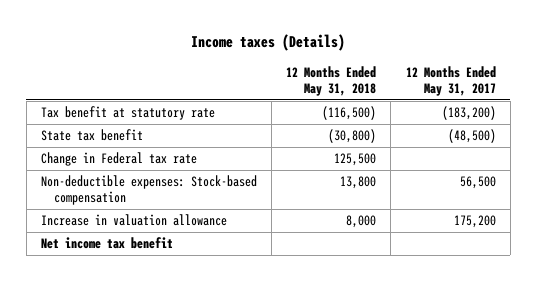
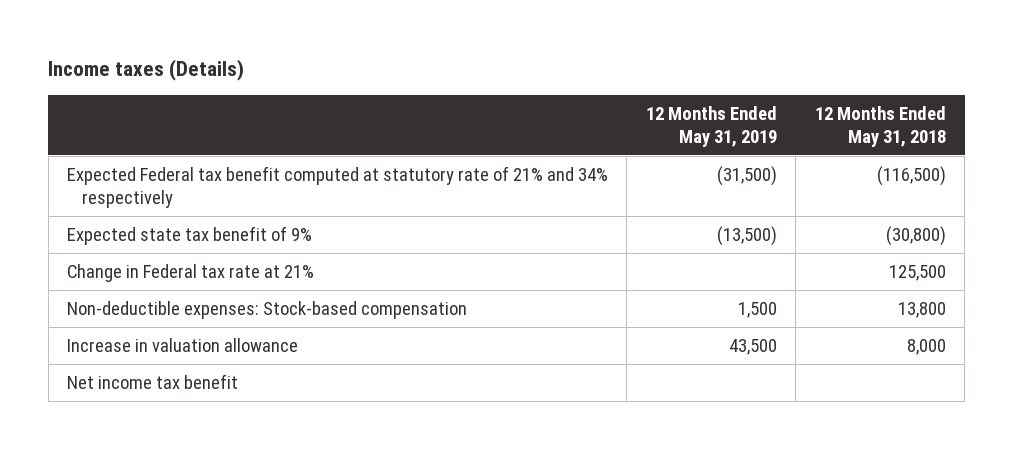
[405,65,496,96] 12 Months Ended May 31, 2017 -> none
none -> [645,105,777,147] 12 Months Ended May 31, 2019
[40,106,215,121] Tax benefit at statutory rate -> [67,165,609,209] Expected Federal tax benefit computed at statutory rate of 21% and 34% respectively
[40,129,143,142] State tax benefit -> [67,225,313,245] Expected state tax benefit of 9%
[40,152,197,167] Change in Federal tax rate -> [67,263,315,282] Change in Federal tax rate at 21%

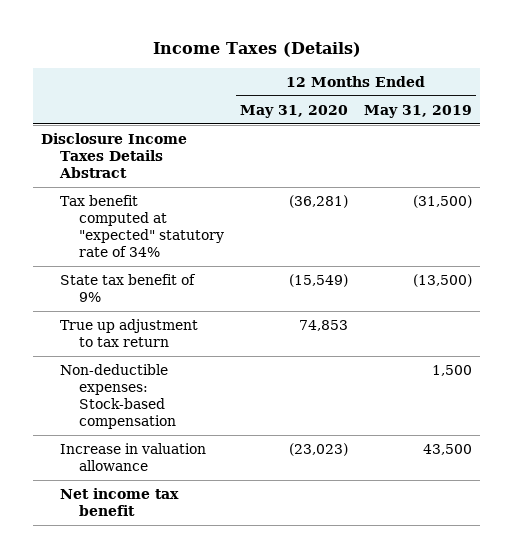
[48,59,245,82] Income taxes (Details) -> [152,42,361,58] Income Taxes (Details)
[814,105,946,147] 12 Months Ended May 31, 2018 -> none
none -> [240,104,349,118] May 31, 2020
[67,263,315,282] Change in Federal tax rate at 21% -> none
none -> [41,132,188,178] Disclosure Income Taxes Details Abstract
[67,165,609,209] Expected Federal tax benefit computed at statutory rate of 21% and 34% respectively -> [60,194,225,258] Tax benefit computed at "expected" statutory rate of 34%
[67,225,313,245] Expected state tax benefit of 9% -> [60,273,197,302] State tax benefit of 9%
none -> [60,318,199,347] True up adjustment to tax return

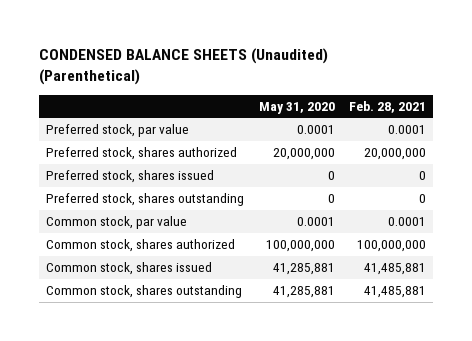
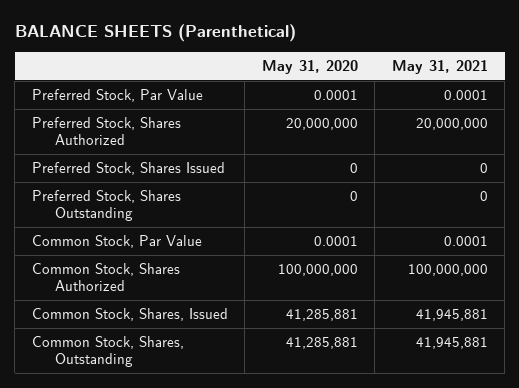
[39,48,329,86] CONDENSED BALANCE SHEETS (Unaudited) (Parenthetical) -> [14,24,296,43] BALANCE SHEETS (Parenthetical)
[348,100,426,113] Feb. 28, 2021 -> none
none -> [391,59,488,74] May 31, 2021
[46,124,190,138] Preferred stock, par value -> [31,89,203,103] Preferred Stock, Par Value
[46,147,238,161] Preferred stock, shares authorized -> [31,117,181,145] Preferred Stock, Shares Authorized
[46,170,215,184] Preferred stock, shares issued -> [31,162,225,176] Preferred Stock, Shares Issued
[46,193,245,207] Preferred stock, shares outstanding -> [31,190,181,221] Preferred Stock, Shares Outstanding
[46,216,188,230] Common stock, par value -> [31,235,202,249] Common Stock, Par Value
[46,239,236,253] Common stock, shares authorized -> [31,263,180,291] Common Stock, Shares Authorized
[46,262,213,276] Common stock, shares issued -> [31,308,228,322] Common Stock, Shares, Issued
[46,285,243,299] Common stock, shares outstanding -> [31,336,184,367] Common Stock, Shares, Outstanding

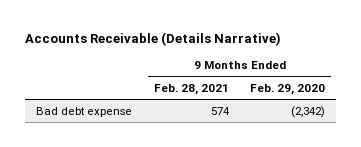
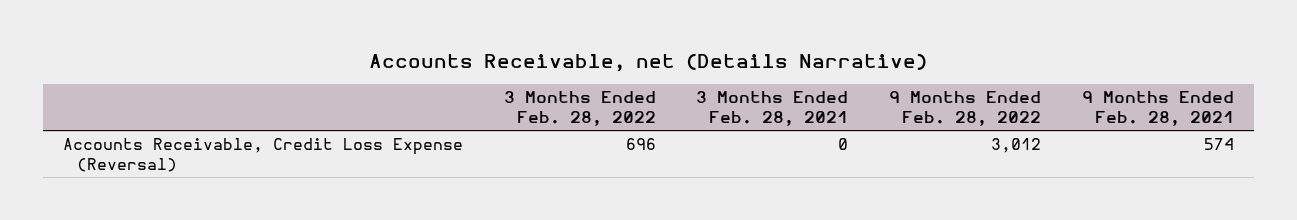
[24,31,281,46] Accounts Receivable (Details Narrative) -> [369,52,928,72] Accounts Receivable, net (Details Narrative)
[250,83,326,95] Feb. 29, 2020 -> none
none -> [503,91,656,127] 3 Months Ended Feb. 28, 2022
none -> [696,91,849,127] 3 Months Ended Feb. 28, 2021
none -> [889,91,1042,127] 9 Months Ended Feb. 28, 2022
[35,107,132,118] Bad debt expense -> [63,138,464,173] Accounts Receivable, Credit Loss Expense (Reversal)

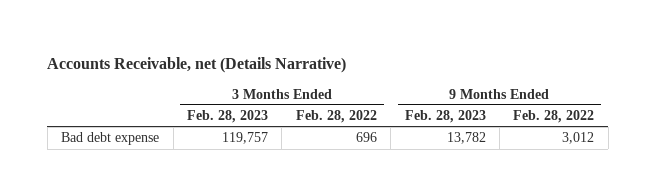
[696,91,849,127] 3 Months Ended Feb. 28, 2021 -> none
[1081,91,1234,127] 9 Months Ended Feb. 28, 2021 -> none
none -> [187,110,269,124] Feb. 28, 2023
none -> [404,110,486,124] Feb. 28, 2023
[63,138,464,173] Accounts Receivable, Credit Loss Expense (Reversal) -> [61,132,160,146] Bad debt expense

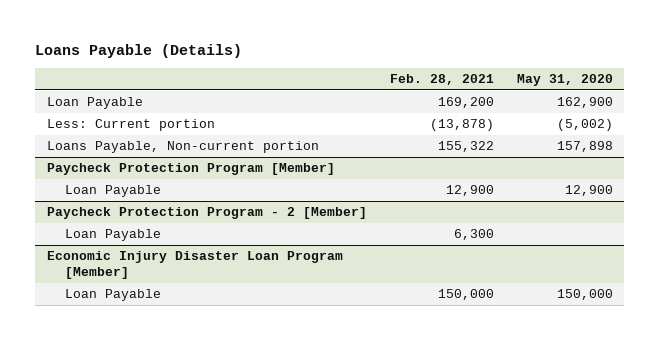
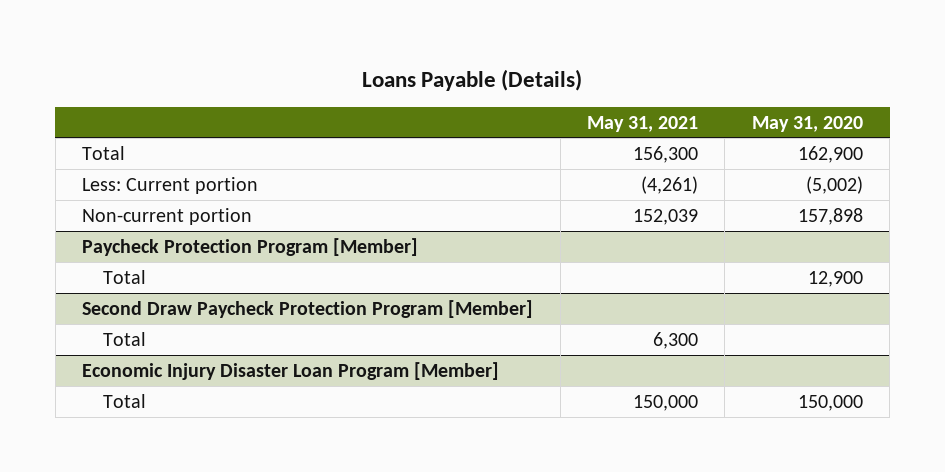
[389,74,494,86] Feb. 28, 2021 -> none
none -> [586,115,698,132] May 31, 2021
[46,97,143,110] Loan Payable -> [82,145,126,160] Total
[46,141,319,154] Loans Payable, Non-current portion -> [82,207,253,225] Non-current portion
[65,185,162,198] Loan Payable -> [102,269,146,284] Total
[46,207,367,220] Paycheck Protection Program - 2 [Member] -> [82,299,534,318] Second Draw Paycheck Protection Program [Member]
[65,229,162,242] Loan Payable -> [102,331,146,346] Total
[65,289,162,302] Loan Payable -> [102,393,146,408] Total

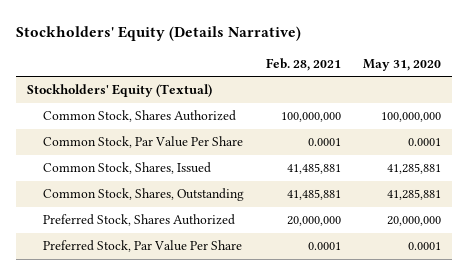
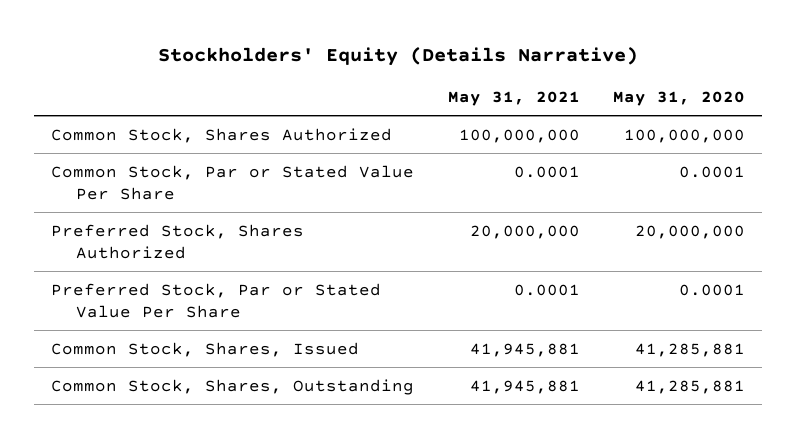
[265,57,341,71] Feb. 28, 2021 -> none
none -> [447,91,580,107] May 31, 2021
[26,84,212,98] Stockholders' Equity (Textual) -> none
[42,136,243,149] Common Stock, Par Value Per Share -> [50,164,414,201] Common Stock, Par or Stated Value Per Share
[42,214,235,227] Preferred Stock, Shares Authorized -> [50,223,304,260] Preferred Stock, Shares Authorized
none -> [50,282,381,319] Preferred Stock, Par or Stated Value Per Share
[42,240,242,253] Preferred Stock, Par Value Per Share -> none

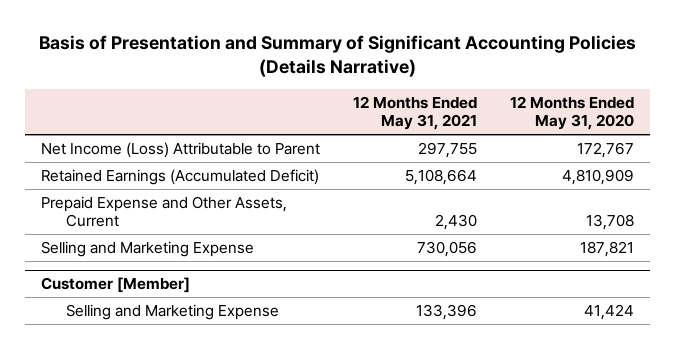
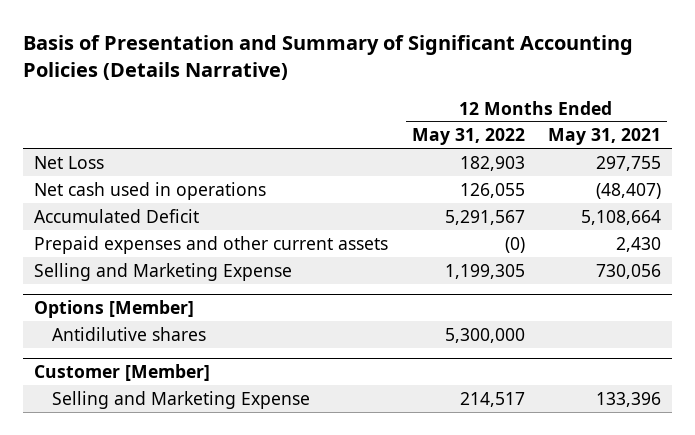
[509,96,634,131] 12 Months Ended May 31, 2020 -> none
none -> [411,128,525,146] May 31, 2022
[41,141,321,158] Net Income (Loss) Attributable to Parent -> [34,155,105,169] Net Loss
none -> [34,181,267,200] Net cash used in operations
[41,168,320,185] Retained Earnings (Accumulated Deficit) -> [34,208,200,223] Accumulated Deficit
[41,195,288,228] Prepaid Expense and Other Assets, Current -> [34,235,389,254] Prepaid expenses and other current assets
none -> [34,299,195,318] Options [Member]
none -> [51,326,206,341] Antidilutive shares

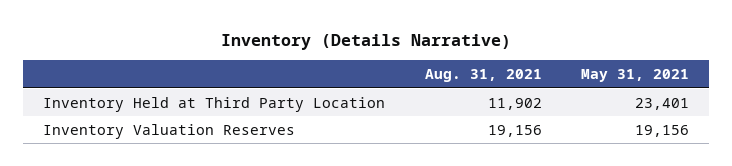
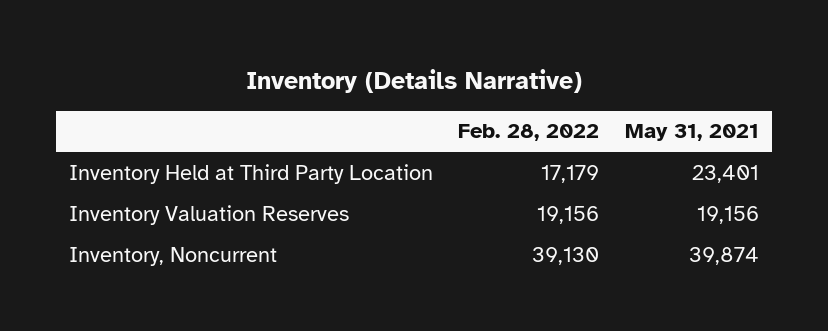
[424,69,542,83] Aug. 31, 2021 -> none
none -> [458,124,600,142] Feb. 28, 2022
none -> [68,246,277,266] Inventory, Noncurrent

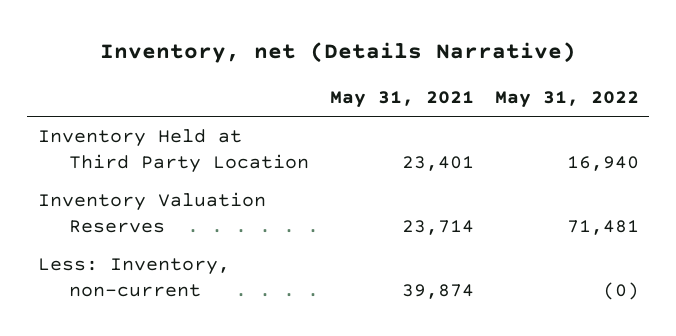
[245,69,582,94] Inventory (Details Narrative) -> [100,42,577,64] Inventory, net (Details Narrative)
[458,124,600,142] Feb. 28, 2022 -> none
none -> [494,91,639,109] May 31, 2022
[697,205,760,224] 19,156 -> [401,219,474,235] 23,714
[68,246,277,266] Inventory, Noncurrent -> [37,258,230,297] Less: Inventory, non-current

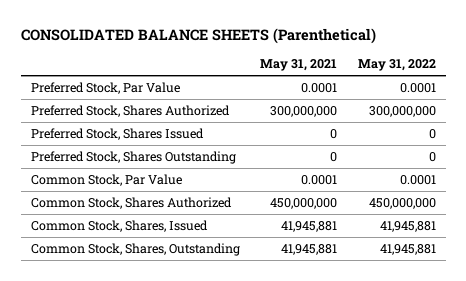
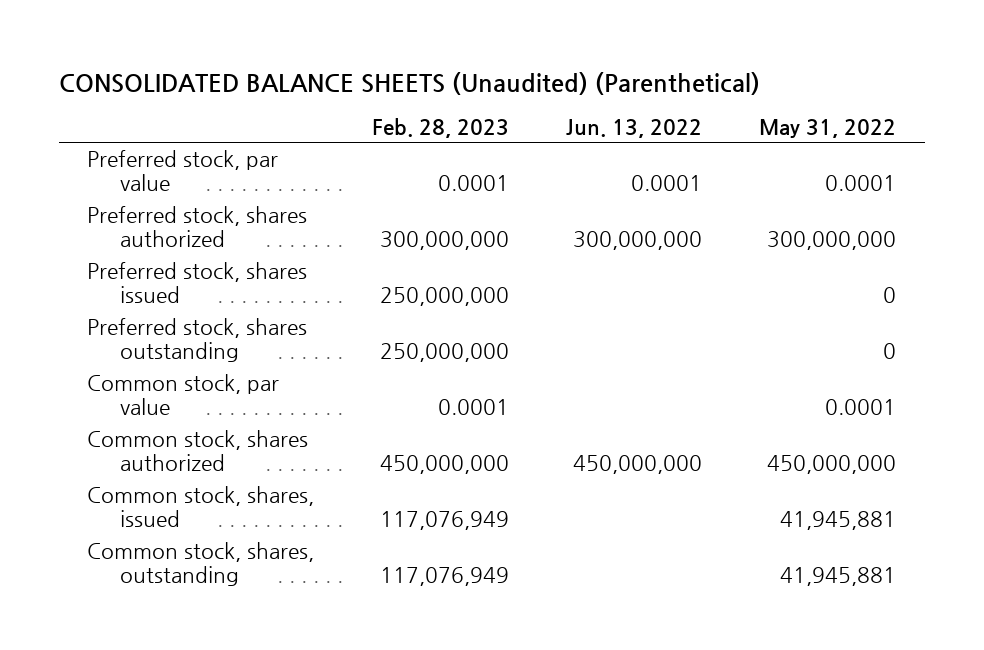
[20,28,376,45] CONSOLIDATED BALANCE SHEETS (Parenthetical) -> [58,71,760,95] CONSOLIDATED BALANCE SHEETS (Unaudited) (Parenthetical)
[260,59,338,72] May 31, 2021 -> none
none -> [371,118,509,139] Feb. 28, 2023
none -> [565,119,702,139] Jun. 13, 2022
[30,81,180,94] Preferred Stock, Par Value -> [87,149,279,192] Preferred stock, par value
[30,104,230,117] Preferred Stock, Shares Authorized -> [87,205,308,248] Preferred stock, shares authorized
[30,127,204,140] Preferred Stock, Shares Issued -> [87,261,308,304] Preferred stock, shares issued
[30,150,236,164] Preferred Stock, Shares Outstanding -> [87,317,308,363] Preferred stock, shares outstanding
[30,173,182,186] Common Stock, Par Value -> [87,373,280,416] Common stock, par value
[30,196,232,209] Common Stock, Shares Authorized -> [87,429,309,472] Common stock, shares authorized
[30,219,208,232] Common Stock, Shares, Issued -> [87,485,315,528] Common stock, shares, issued
[30,242,240,256] Common Stock, Shares, Outstanding -> [87,541,315,587] Common stock, shares, outstanding

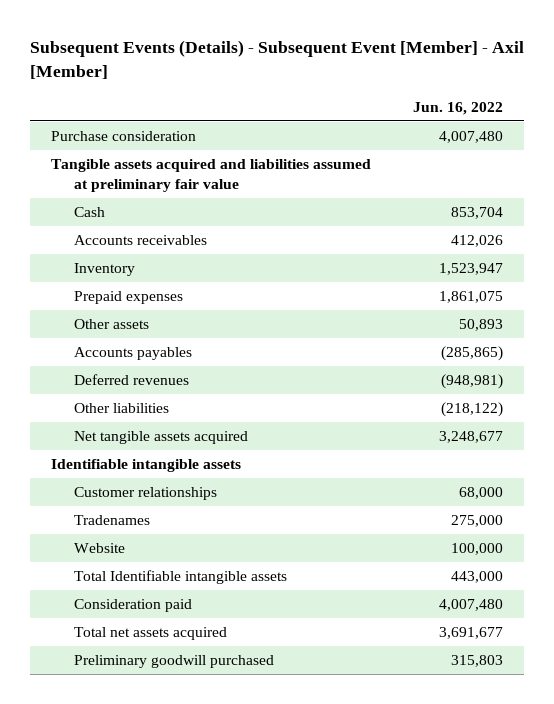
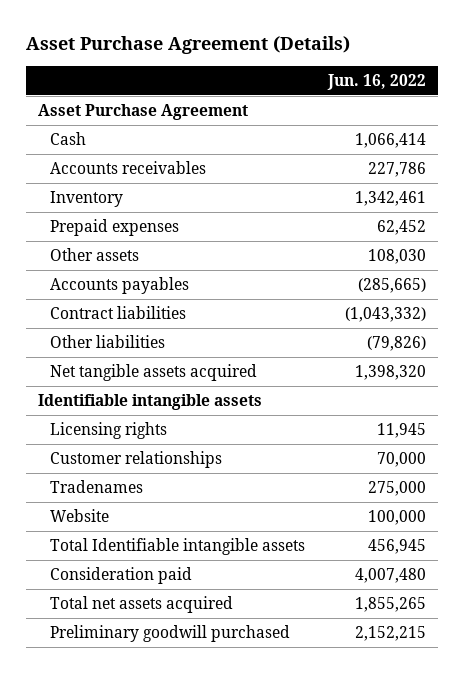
[29,40,524,80] Subsequent Events (Details) - Subsequent Event [Member] - Axil [Member] -> [26,36,351,55] Asset Purchase Agreement (Details)
[50,131,196,142] Purchase consideration -> none
[50,159,371,192] Tangible assets acquired and liabilities assumed at preliminary fair value -> none
[74,374,190,386] Deferred revenues -> none
none -> [37,104,248,121] Asset Purchase Agreement
[451,207,504,220] 853,704 -> [355,133,427,149] 1,066,414
[451,235,504,248] 412,026 -> [368,162,427,178] 227,786
[439,263,504,276] 1,523,947 -> [355,191,427,207] 1,342,461
[439,291,504,304] 1,861,075 -> [377,220,427,236] 62,452
[459,319,504,332] 50,893 -> [368,249,427,265] 108,030
[441,346,504,362] (285,865) -> [358,278,427,294] (285,665)
none -> [50,306,187,320] Contract liabilities
[441,402,504,418] (218,122) -> [367,336,427,352] (79,826)
[439,431,504,444] 3,248,677 -> [355,365,427,381] 1,398,320
none -> [50,422,168,440] Licensing rights
[459,487,504,500] 68,000 -> [377,452,427,468] 70,000
[451,571,504,584] 443,000 -> [368,539,427,555] 456,945
[439,627,504,640] 3,691,677 -> [355,597,427,613] 1,855,265
[451,655,504,668] 315,803 -> [355,626,427,642] 2,152,215

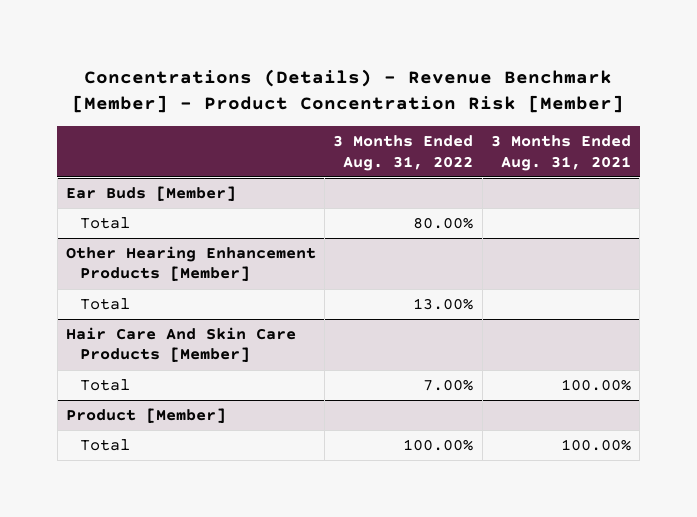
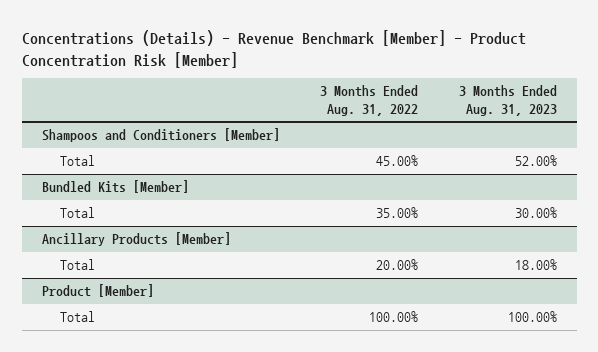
[490,135,631,171] 3 Months Ended Aug. 31, 2021 -> none
none -> [458,85,557,116] 3 Months Ended Aug. 31, 2023
[65,186,236,202] Ear Buds [Member] -> [41,128,280,143] Shampoos and Conditioners [Member]
[413,217,474,230] 80.00% -> [376,155,419,167] 45.00%
[65,246,316,282] Other Hearing Enhancement Products [Member] -> [41,180,189,194] Bundled Kits [Member]
[413,298,474,311] 13.00% -> [376,207,419,219] 35.00%
[65,327,296,363] Hair Care And Skin Care Products [Member] -> [41,232,231,247] Ancillary Products [Member]
[423,379,474,392] 7.00% -> [376,259,419,271] 20.00%

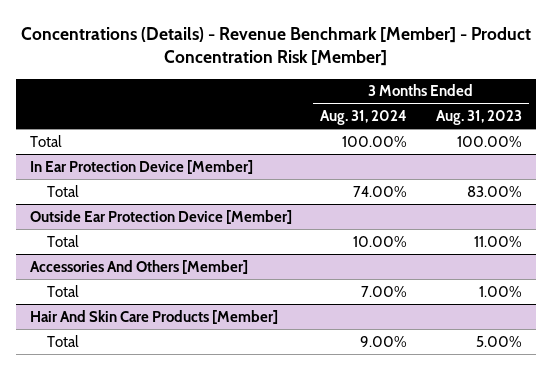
[320,85,419,116] 3 Months Ended Aug. 31, 2022 -> none
none -> [320,110,408,126] Aug. 31, 2024
[41,128,280,143] Shampoos and Conditioners [Member] -> none
[60,155,96,167] Total -> none
[41,180,189,194] Bundled Kits [Member] -> none
[60,207,96,219] Total -> none
[41,232,231,247] Ancillary Products [Member] -> none
[60,259,96,271] Total -> none
[41,284,154,298] Product [Member] -> none
none -> [30,159,254,174] In Ear Protection Device [Member]
none -> [46,184,79,197] Total
none -> [30,209,293,224] Outside Ear Protection Device [Member]
none -> [46,234,79,247] Total
none -> [30,259,249,274] Accessories And Others [Member]
none -> [46,284,79,297] Total
none -> [30,309,279,324] Hair And Skin Care Products [Member]
none -> [46,334,79,347] Total

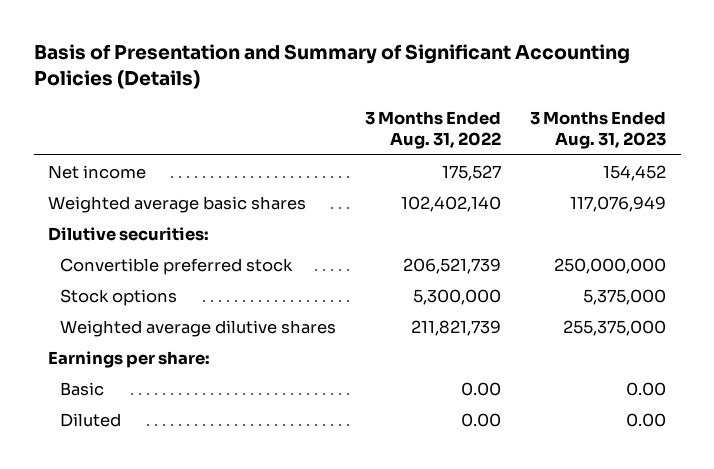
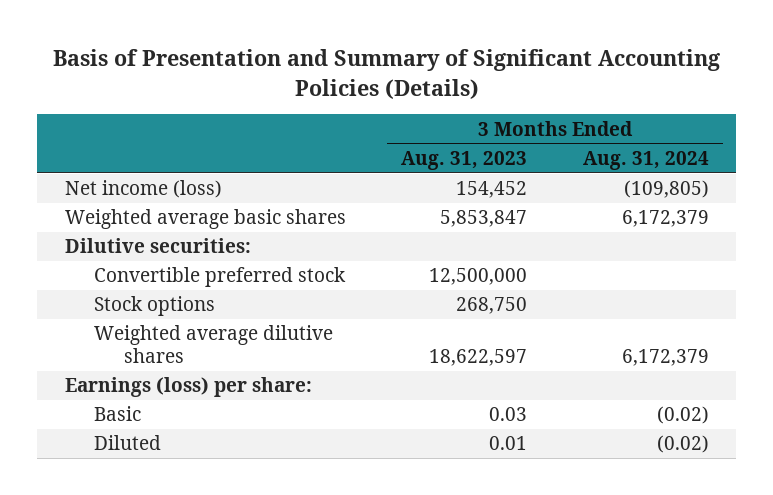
[365,110,502,150] 3 Months Ended Aug. 31, 2022 -> none
none -> [582,150,709,170] Aug. 31, 2024
[48,164,147,179] Net income -> [64,180,222,199] Net income (loss)
[570,195,667,212] 117,076,949 -> [440,210,528,228] 5,853,847
[554,257,667,274] 250,000,000 -> [429,268,528,286] 12,500,000
[583,288,667,305] 5,375,000 -> [456,297,528,315] 268,750
[563,319,667,336] 255,375,000 -> [429,349,528,367] 18,622,597
[48,350,211,368] Earnings per share: -> [64,377,312,398] Earnings (loss) per share:
[626,381,667,396] 0.00 -> [489,407,528,422] 0.03
[626,412,667,427] 0.00 -> [489,436,528,451] 0.01

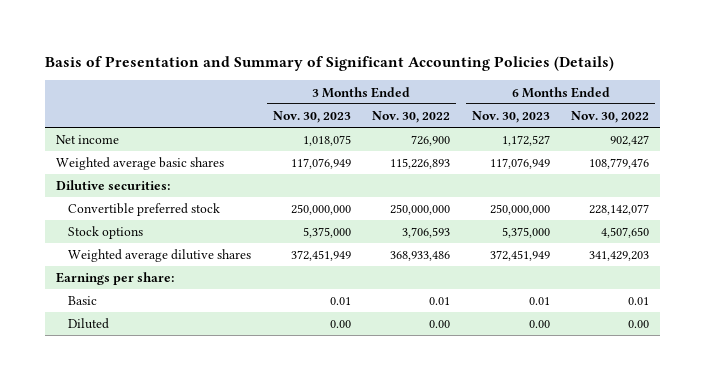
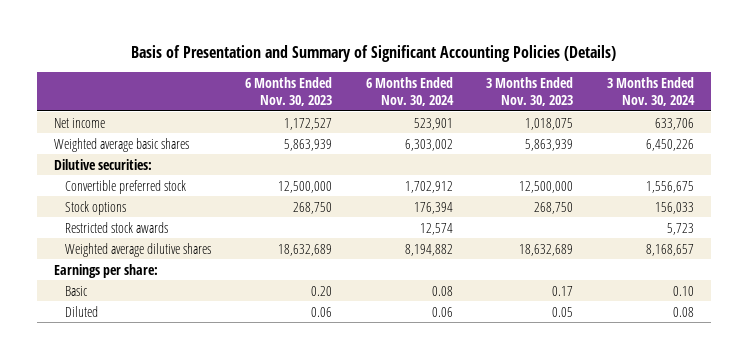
[372,110,451,123] Nov. 30, 2022 -> none
[571,110,650,123] Nov. 30, 2022 -> none
none -> [365,77,454,107] 6 Months Ended Nov. 30, 2024
none -> [607,77,696,107] 3 Months Ended Nov. 30, 2024
[290,158,351,170] 117,076,949 -> [525,138,574,151] 5,863,939
[489,158,550,170] 117,076,949 -> [283,138,332,151] 5,863,939
[290,204,351,216] 250,000,000 -> [519,180,574,193] 12,500,000
[489,204,550,216] 250,000,000 -> [277,180,332,193] 12,500,000
[302,227,351,239] 5,375,000 -> [534,201,574,214] 268,750
[501,227,550,239] 5,375,000 -> [292,201,332,214] 268,750
none -> [64,221,168,233] Restricted stock awards
[290,250,351,262] 372,451,949 -> [519,243,574,256] 18,632,689
[489,250,550,262] 372,451,949 -> [277,243,332,256] 18,632,689
[329,297,351,306] 0.01 -> [552,285,574,296] 0.17
[528,297,550,306] 0.01 -> [310,285,332,296] 0.20
[329,320,351,329] 0.00 -> [552,306,574,317] 0.05
[528,320,550,329] 0.00 -> [310,306,332,317] 0.06

